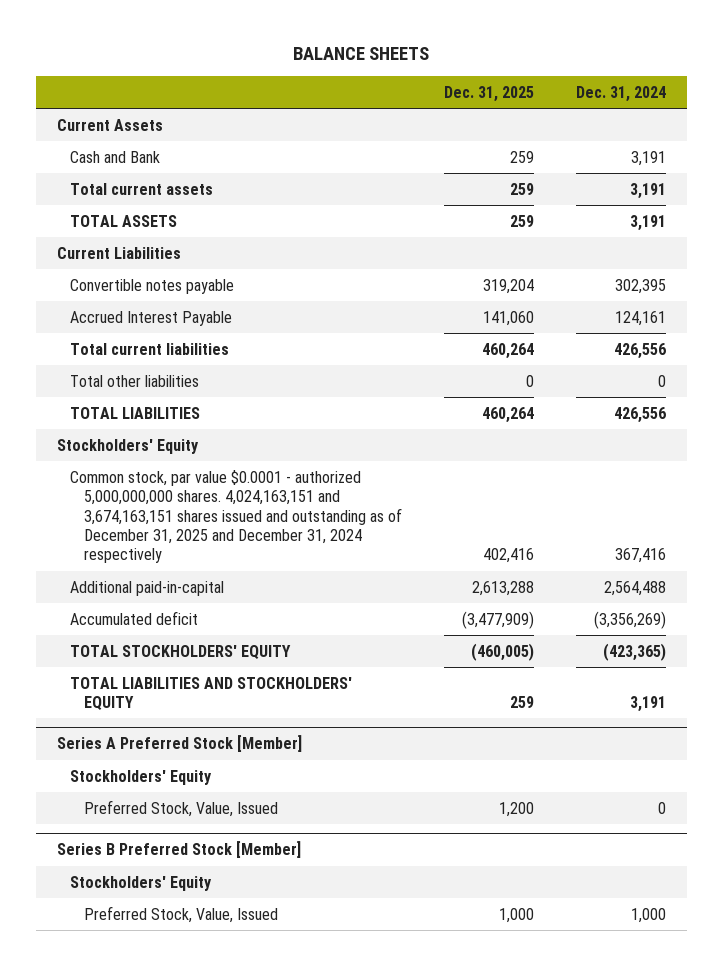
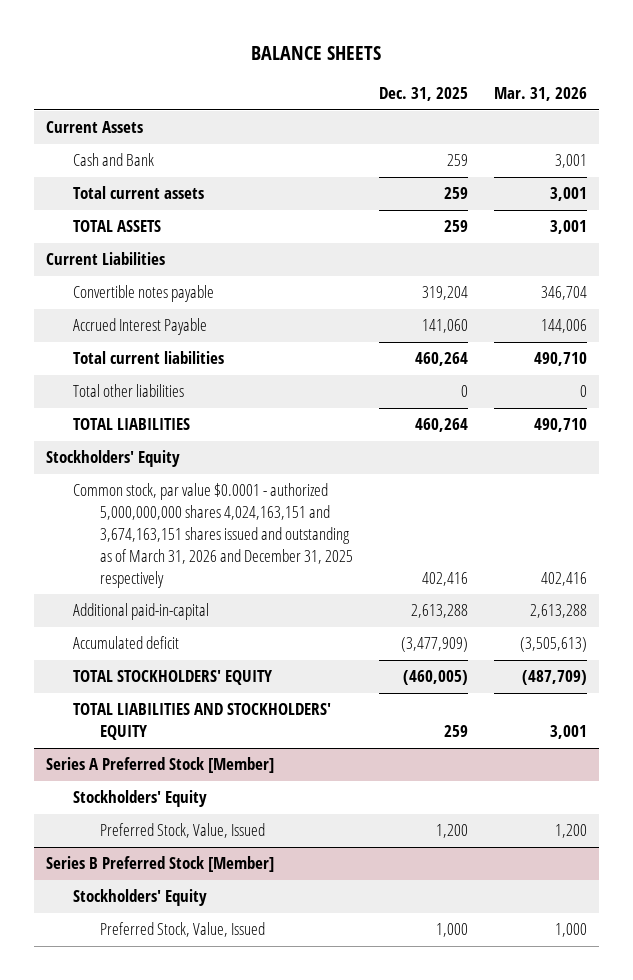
[575,85,666,102] Dec. 31, 2024 -> none
none -> [493,87,587,102] Mar. 31, 2026
[70,469,403,564] Common stock, par value $0.0001 - authorized 5,000,000,000 shares. 4,024,163,151 and 3,674,163,151 shares issued and outstanding as of December 31, 2025 and December 31, 2024 respectively -> [73,483,354,588] Common stock, par value $0.0001 - authorized 5,000,000,000 shares 4,024,163,151 and 3,674,163,151 shares issued and outstanding as of March 31, 2026 and December 31, 2025 respectively

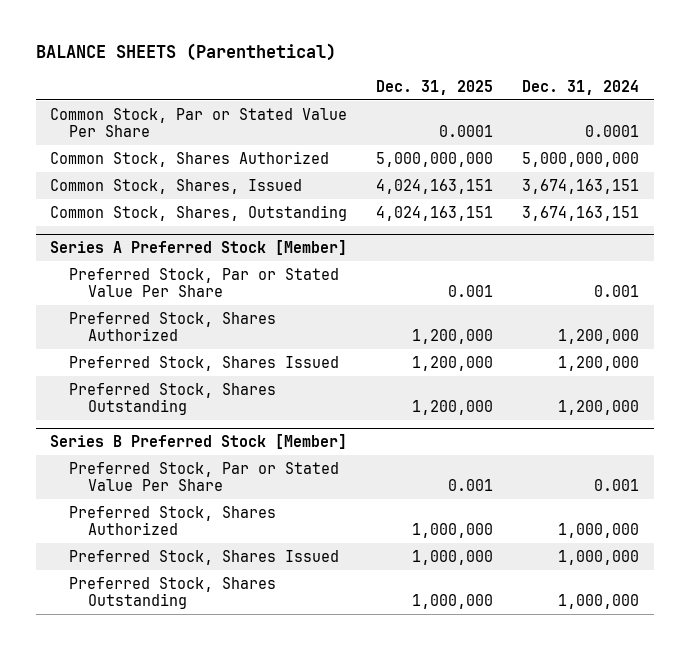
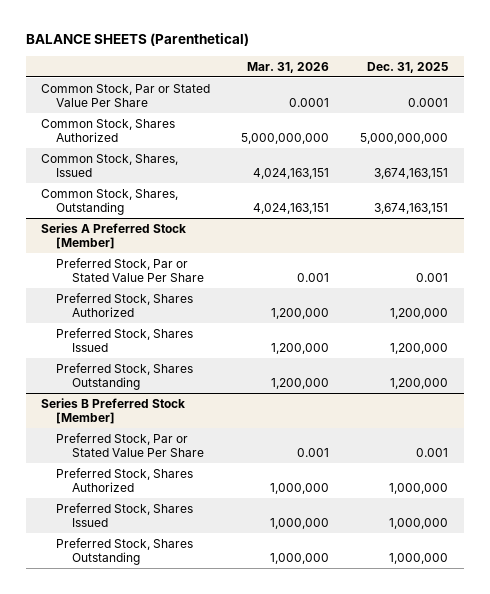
[522,79,640,95] Dec. 31, 2024 -> none
none -> [247,61,330,73] Mar. 31, 2026
[376,178,494,194] 4,024,163,151 -> [374,168,449,180] 3,674,163,151
[376,205,494,221] 4,024,163,151 -> [374,203,449,215] 3,674,163,151

